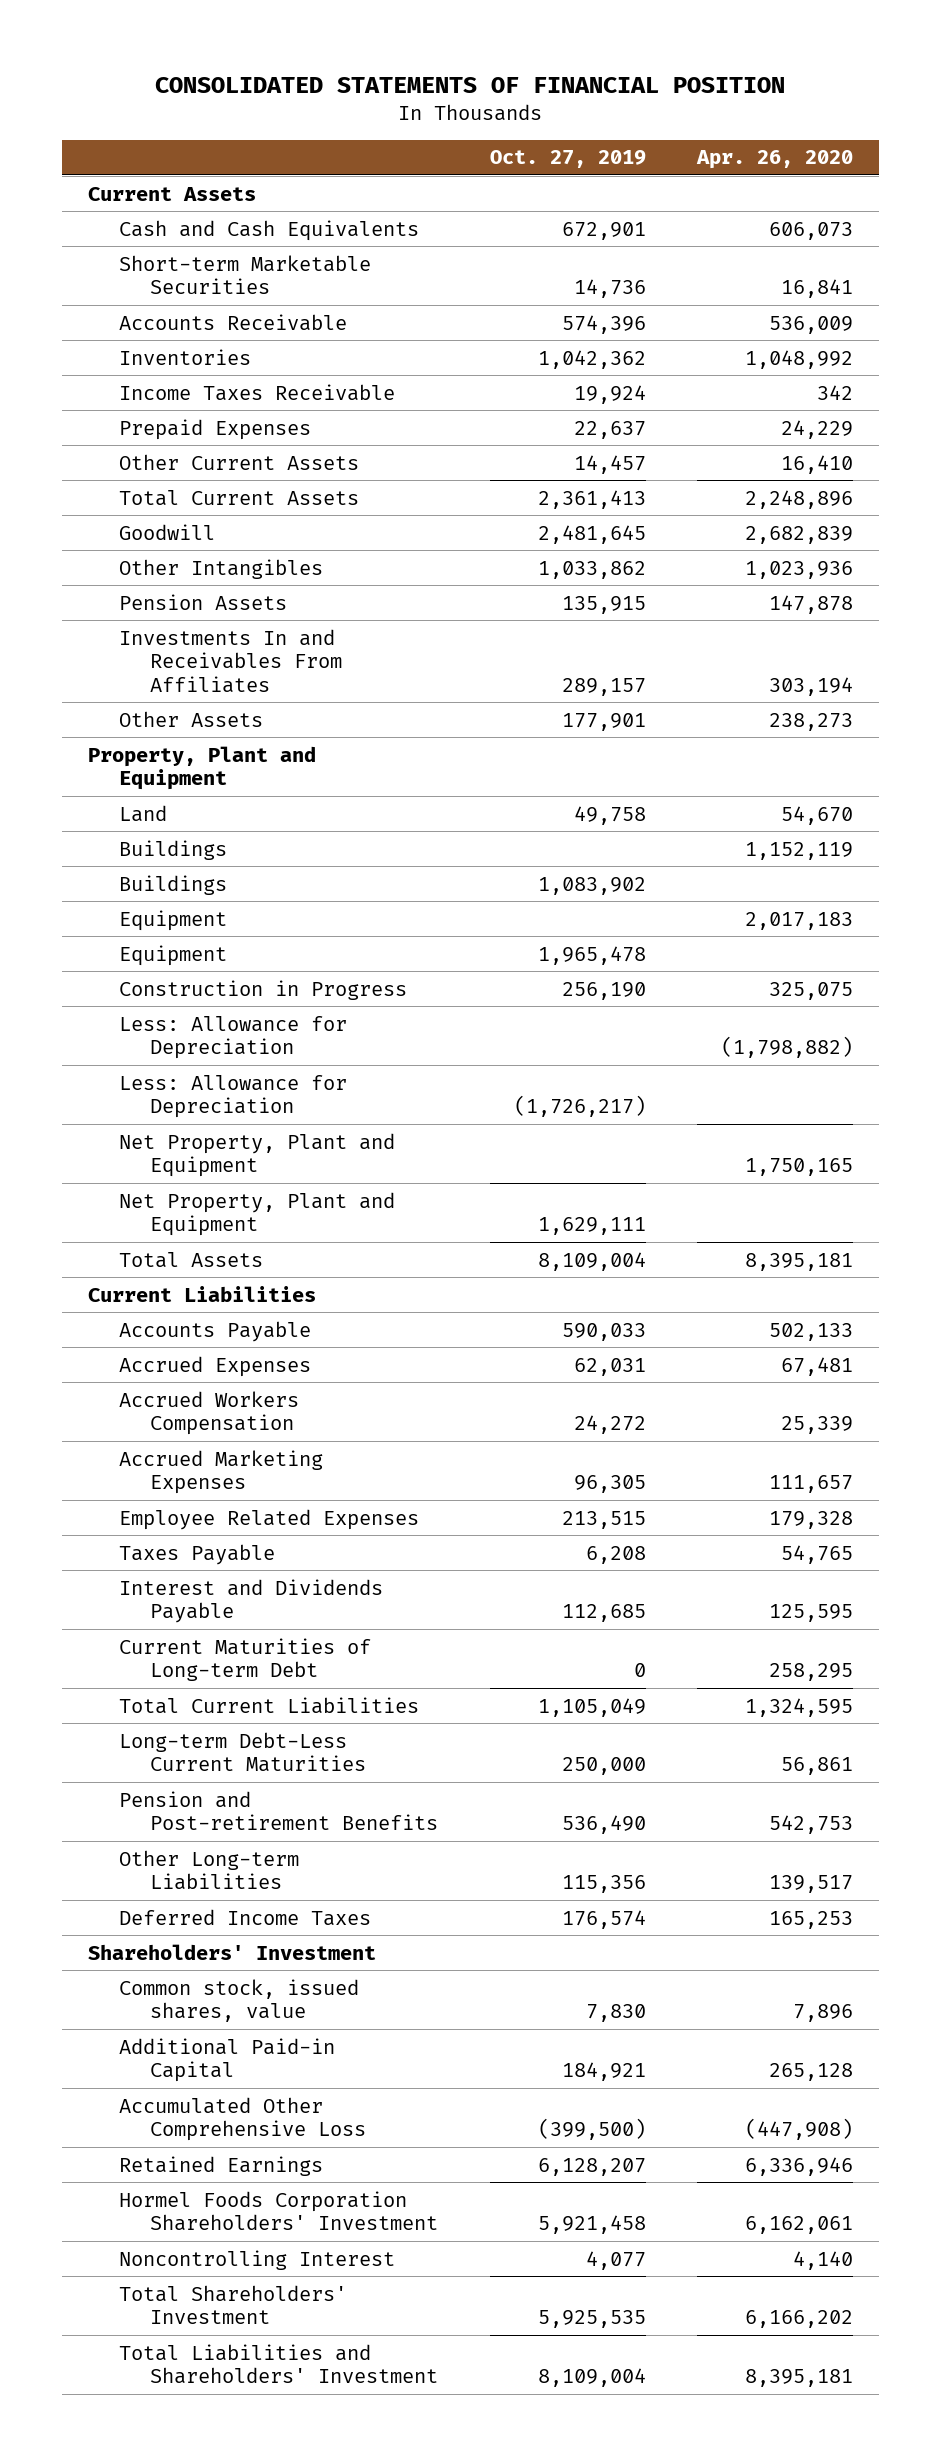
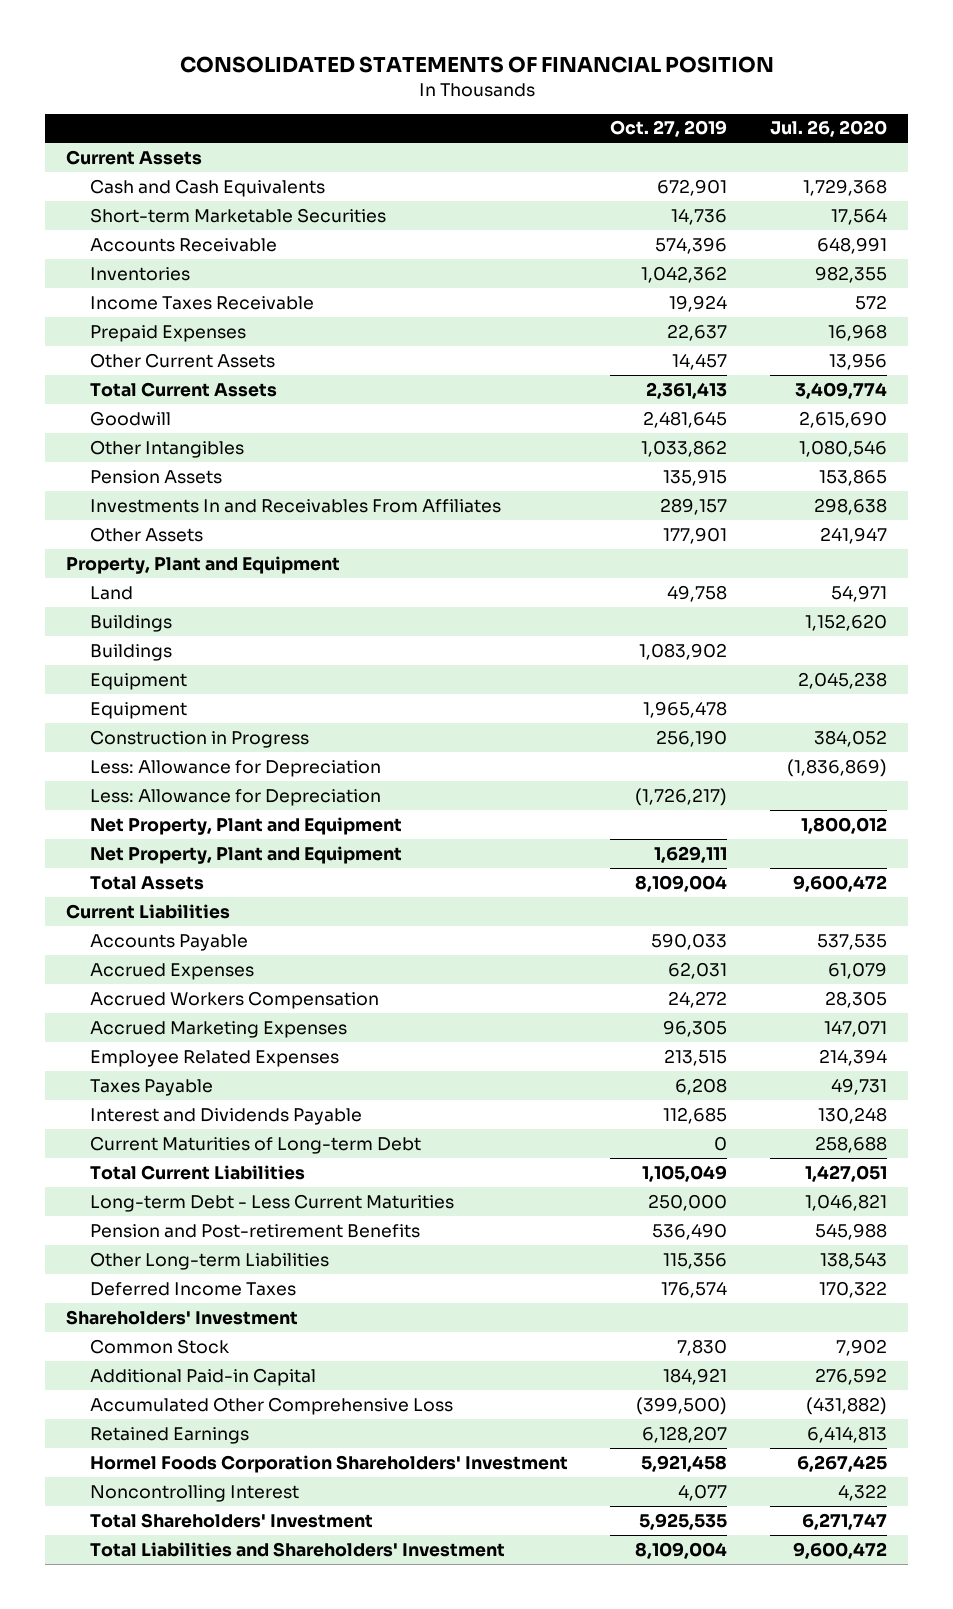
[696,150,854,170] Apr. 26, 2020 -> none
none -> [770,120,888,138] Jul. 26, 2020
[118,1731,366,1773] Long-term Debt-Less Current Maturities -> [89,1193,454,1212] Long-term Debt - Less Current Maturities
[118,1978,359,2023] Common stock, issued shares, value -> [89,1338,229,1354] Common Stock

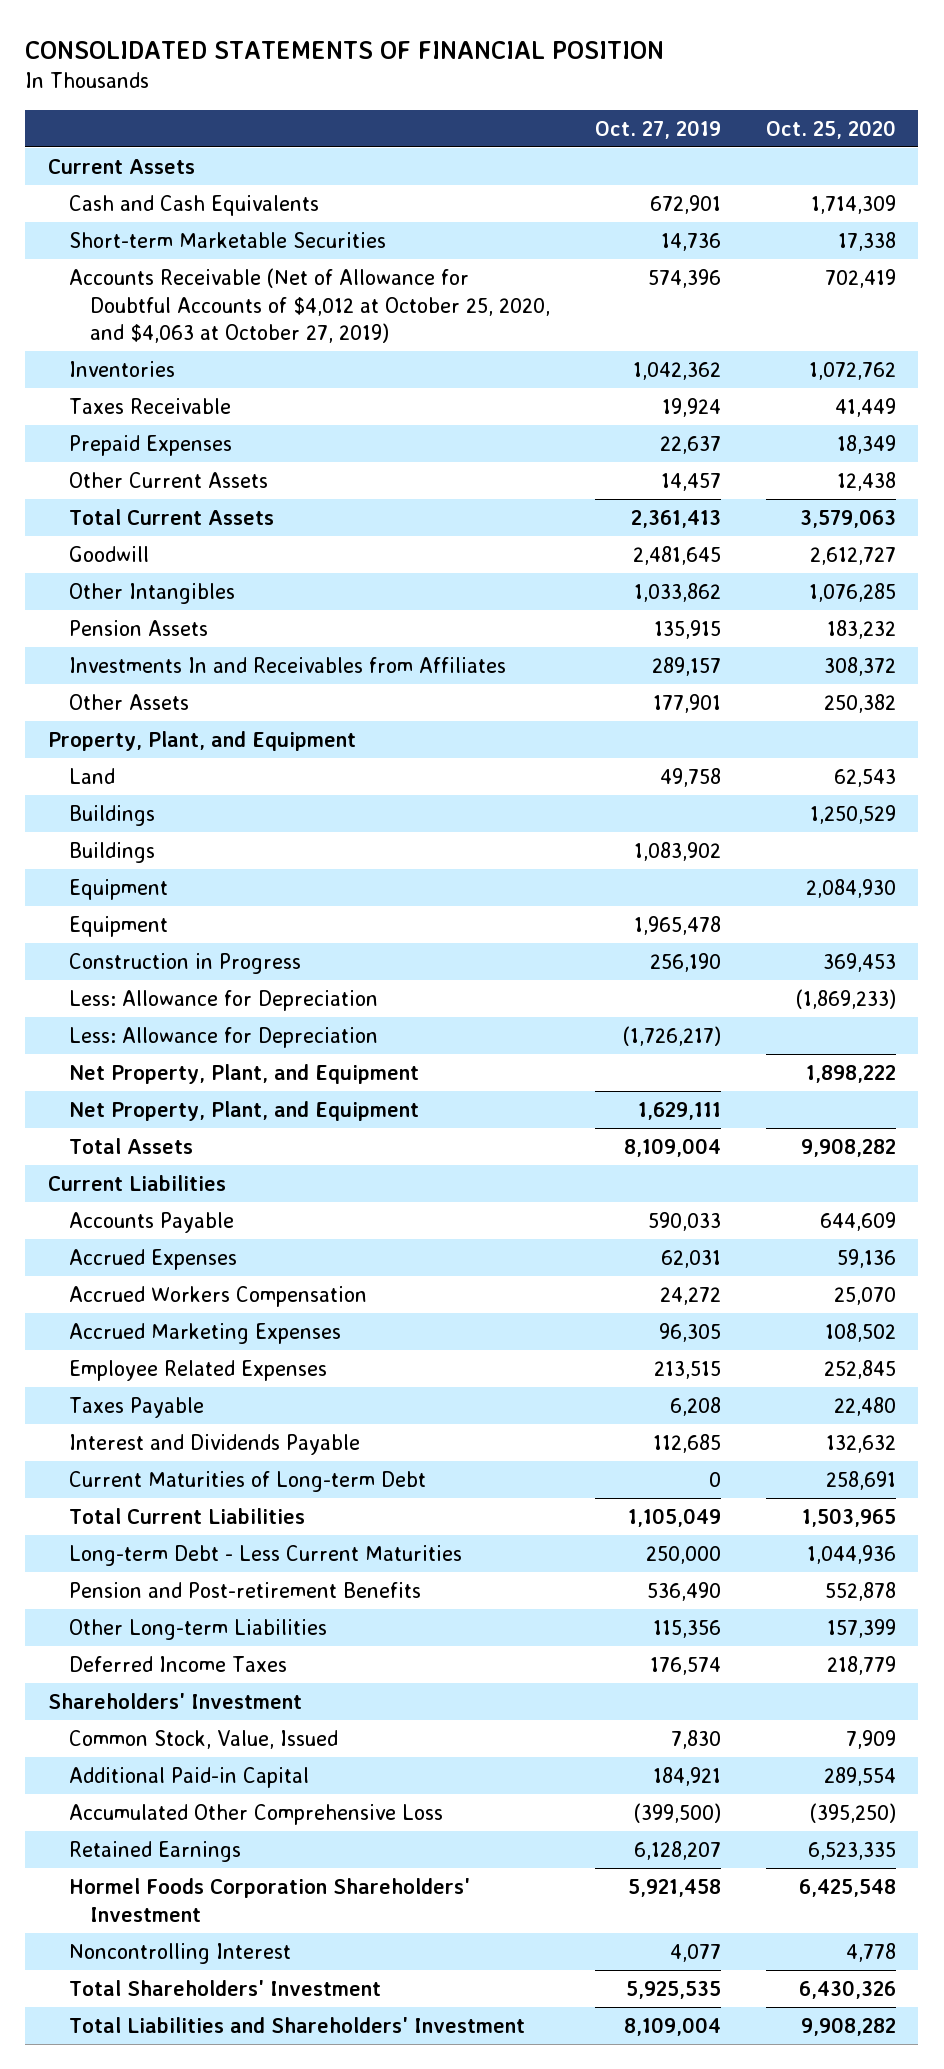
[770,120,888,138] Jul. 26, 2020 -> none
none -> [766,119,897,139] Oct. 25, 2020
[89,237,277,252] Accounts Receivable -> [69,267,551,344] Accounts Receivable (Net of Allowance for Doubtful Accounts of $4,012 at October 25, 2020, and $4,063 at October 27, 2019)
[89,295,314,310] Income Taxes Receivable -> [69,397,232,414] Taxes Receivable
[89,498,501,513] Investments In and Receivables From Affiliates -> [69,656,507,673] Investments In and Receivables from Affiliates
[65,555,340,574] Property, Plant and Equipment -> [47,730,356,751] Property, Plant, and Equipment
[89,816,402,835] Net Property, Plant and Equipment -> [69,1063,420,1084] Net Property, Plant, and Equipment
[89,845,402,864] Net Property, Plant and Equipment -> [69,1100,420,1121] Net Property, Plant, and Equipment
[89,1338,229,1354] Common Stock -> [69,1729,339,1749] Common Stock, Value, Issued

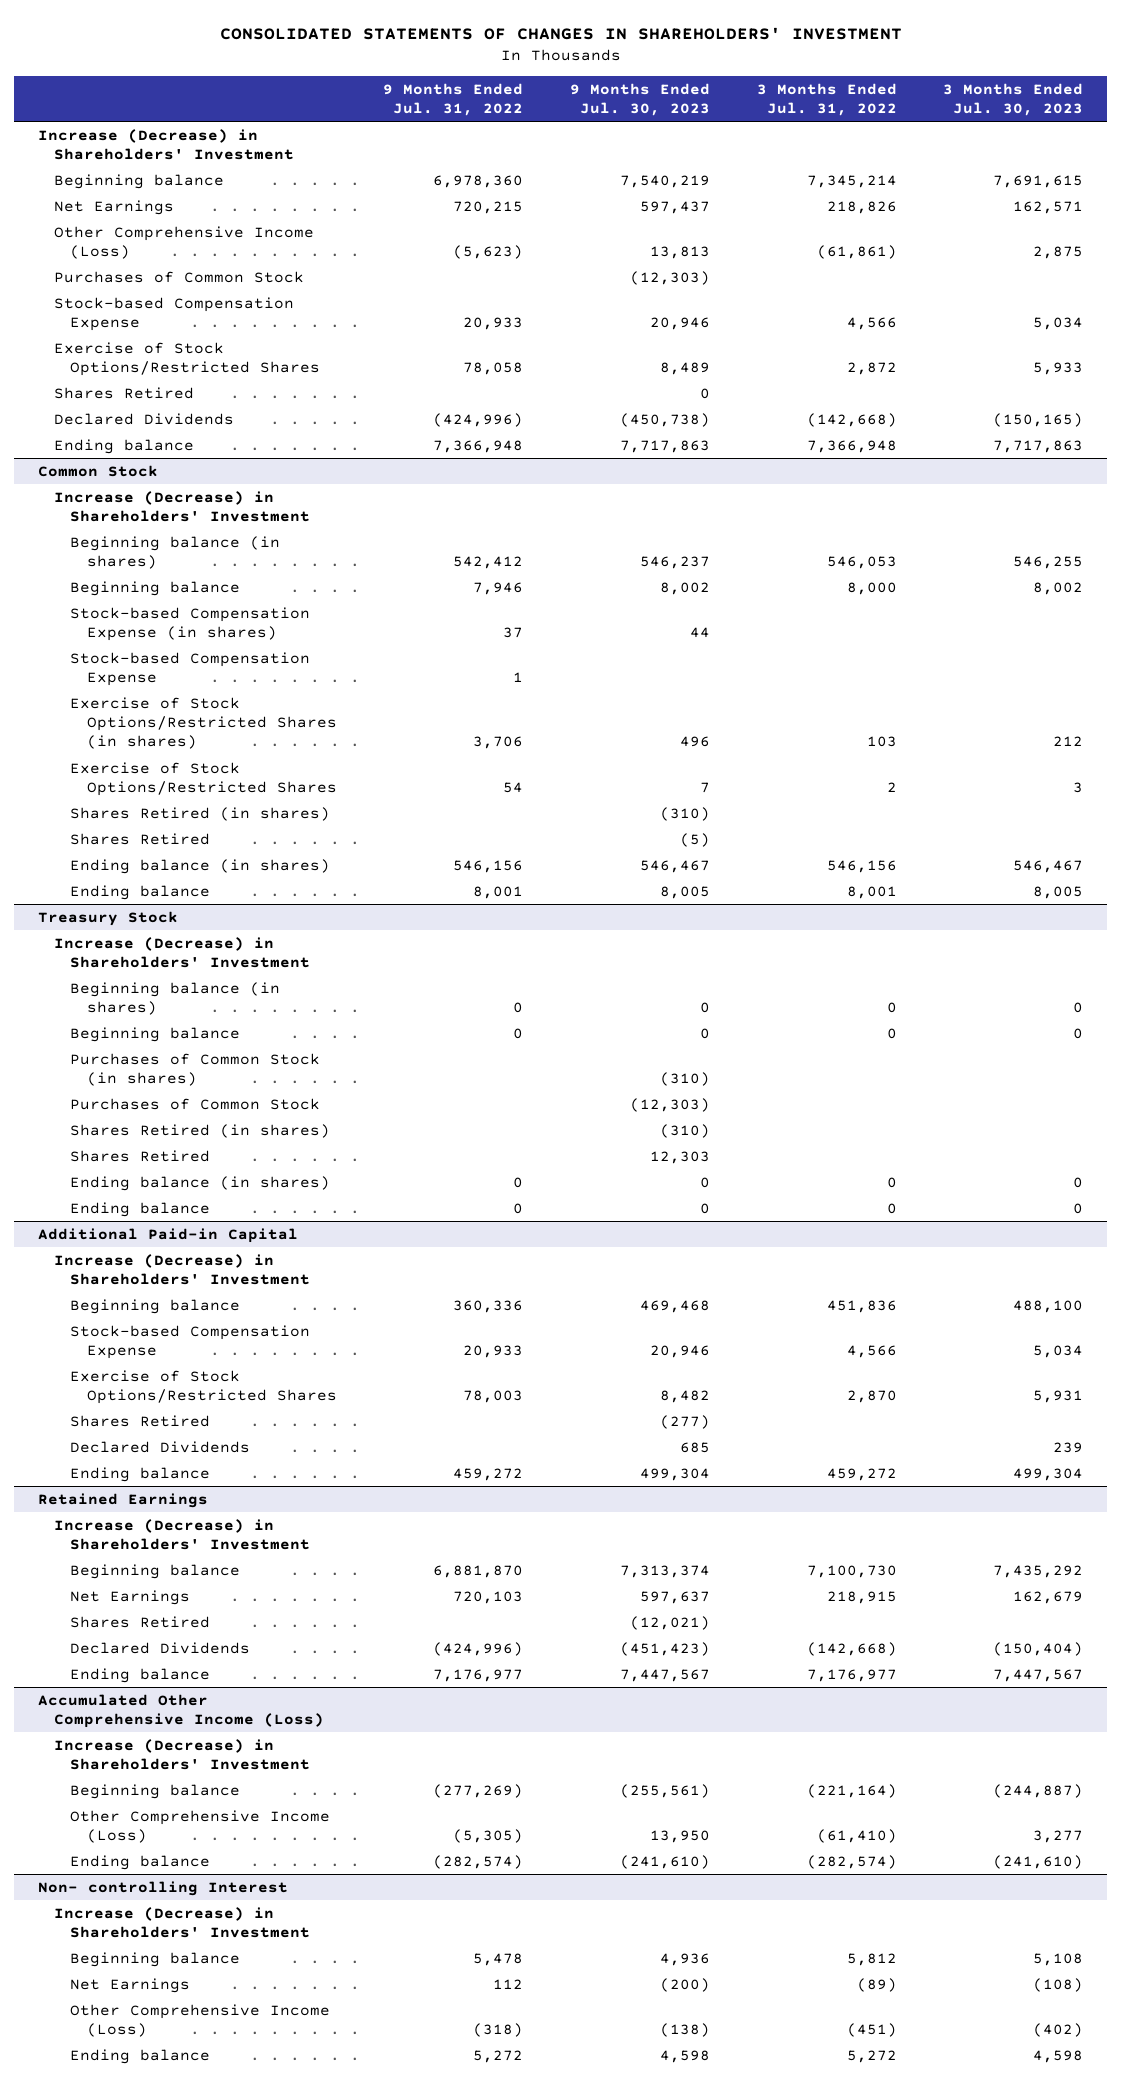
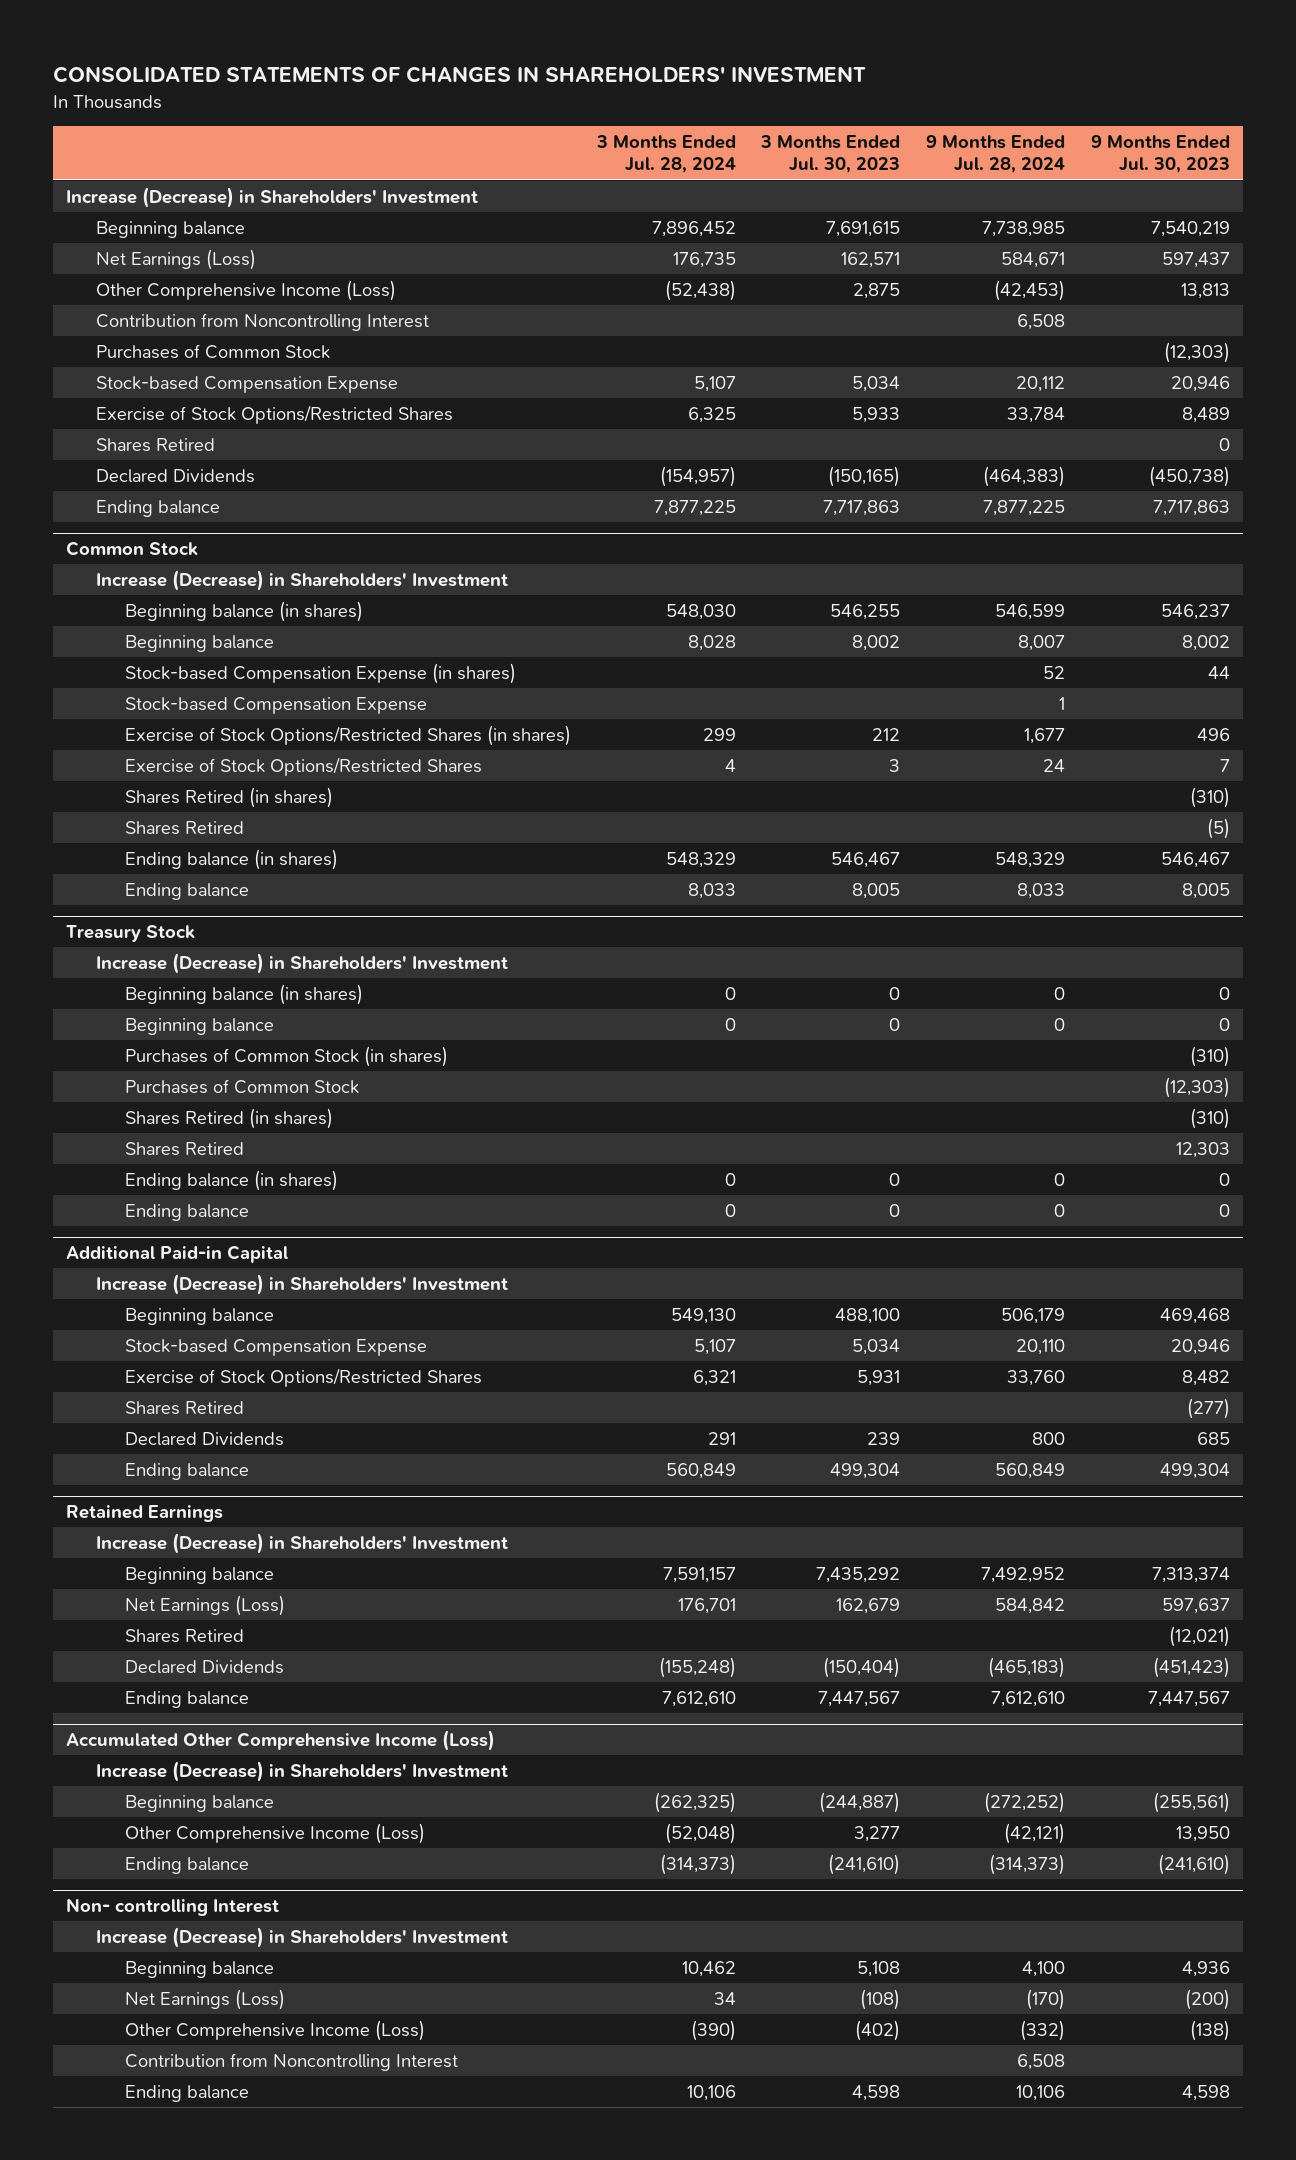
[383,82,524,116] 9 Months Ended Jul. 31, 2022 -> none
[756,82,897,116] 3 Months Ended Jul. 31, 2022 -> none
none -> [595,135,736,174] 3 Months Ended Jul. 28, 2024
none -> [926,135,1066,174] 9 Months Ended Jul. 28, 2024
[54,199,175,215] Net Earnings -> [95,249,256,271] Net Earnings (Loss)
none -> [95,313,429,332] Contribution from Noncontrolling Interest
[70,1589,191,1605] Net Earnings -> [124,1595,285,1617] Net Earnings (Loss)
[70,1977,191,1993] Net Earnings -> [124,1989,285,2011] Net Earnings (Loss)
none -> [124,2053,458,2072] Contribution from Noncontrolling Interest

